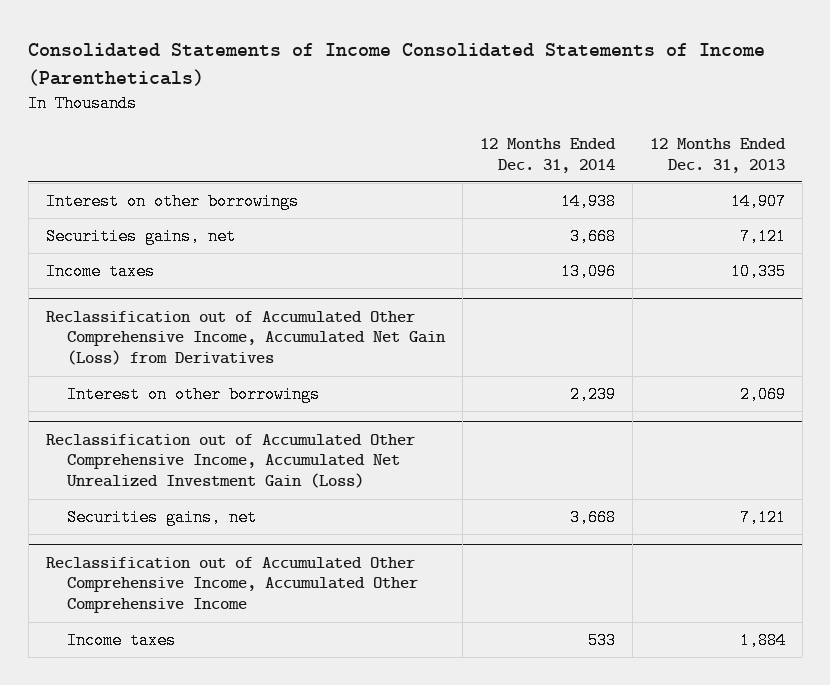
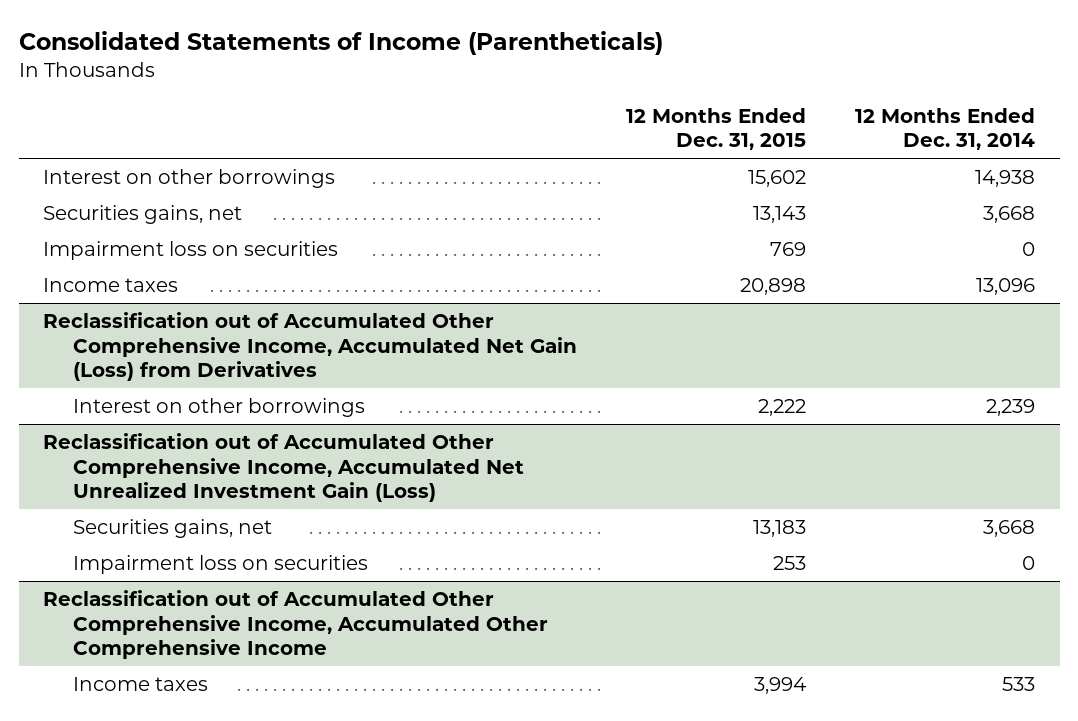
[28,42,766,86] Consolidated Statements of Income Consolidated Statements of Income (Parentheticals) -> [18,31,663,56] Consolidated Statements of Income (Parentheticals)
[649,137,786,173] 12 Months Ended Dec. 31, 2013 -> none
none -> [625,107,806,151] 12 Months Ended Dec. 31, 2015
none -> [43,241,339,261] Impairment loss on securities
none -> [72,555,368,575] Impairment loss on securities

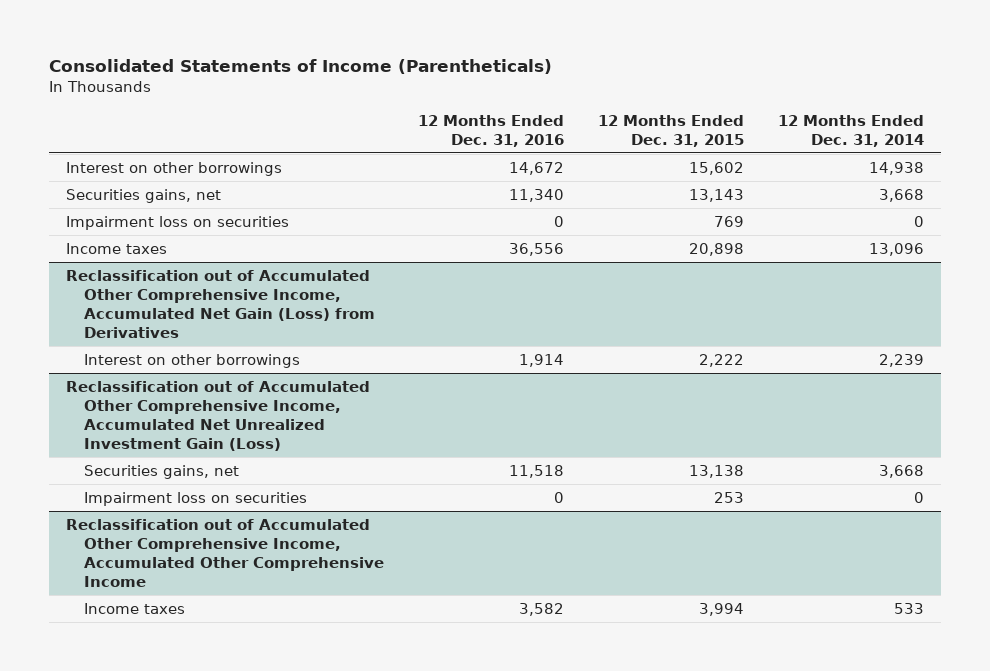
none -> [417,114,564,147] 12 Months Ended Dec. 31, 2016
[752,520,806,538] 13,183 -> [688,464,744,478] 13,138

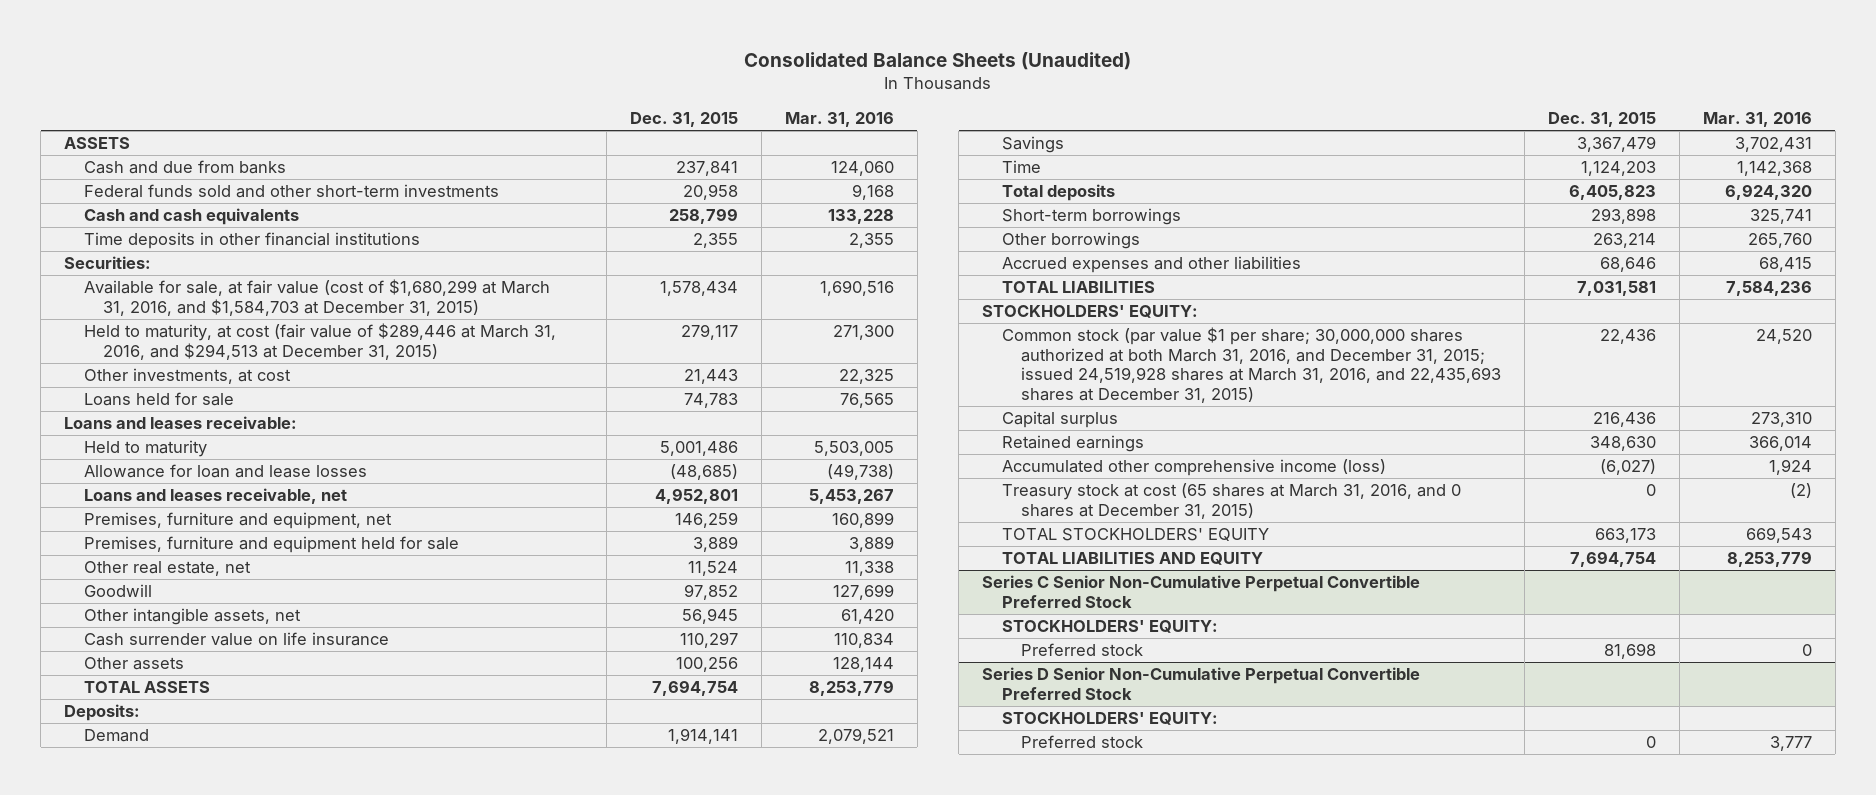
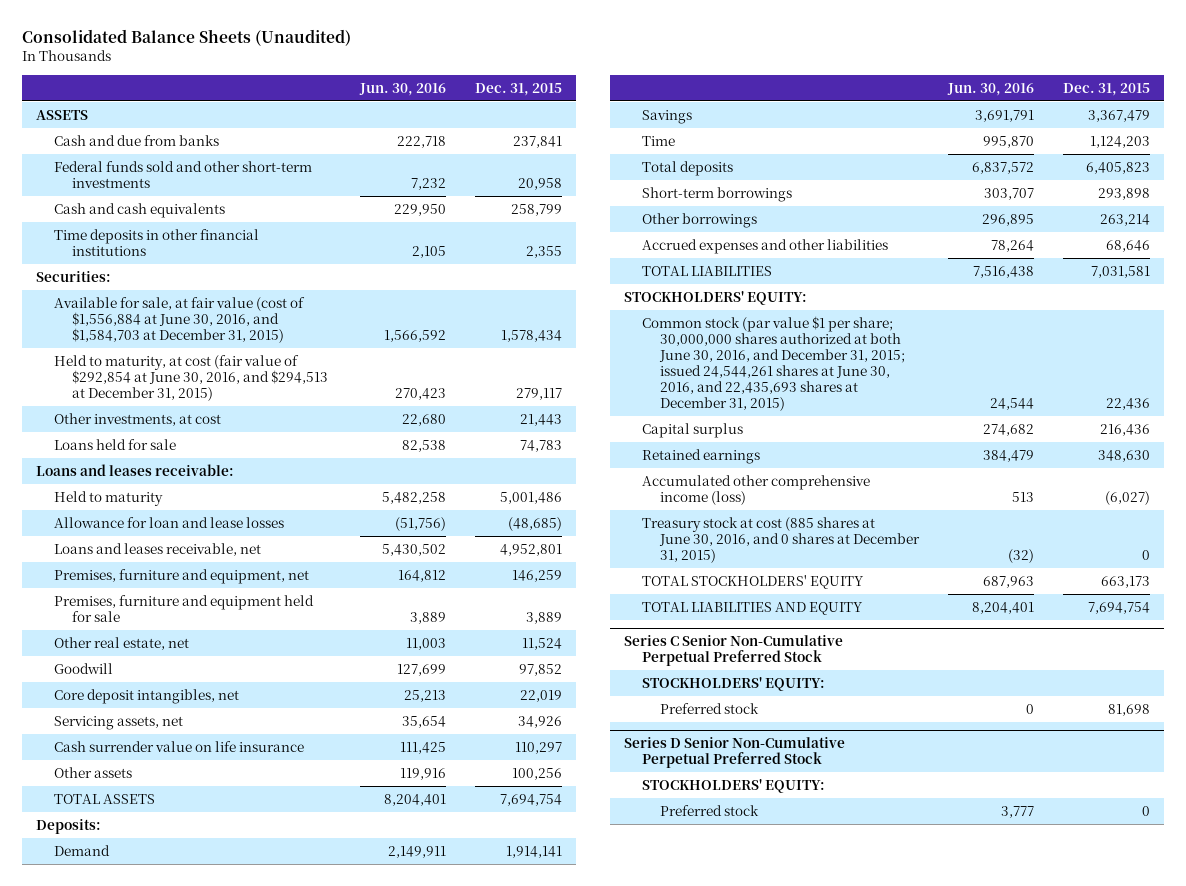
[784,112,894,128] Mar. 31, 2016 -> none
none -> [359,82,447,96] Jun. 30, 2016
[83,279,550,316] Available for sale, at fair value (cost of $1,680,299 at March 31, 2016, and $1,584,703 at December 31, 2015) -> [54,296,306,343] Available for sale, at fair value (cost of $1,556,884 at June 30, 2016, and $1,584,703 at December 31, 2015)
[83,323,556,360] Held to maturity, at cost (fair value of $289,446 at March 31, 2016, and $294,513 at December 31, 2015) -> [54,354,329,401] Held to maturity, at cost (fair value of $292,854 at June 30, 2016, and $294,513 at December 31, 2015)
[83,608,301,626] Other intangible assets, net -> none
none -> [54,688,240,704] Core deposit intangibles, net
none -> [54,715,184,730] Servicing assets, net
[1001,327,1501,403] Common stock (par value $1 per share; 30,000,000 shares authorized at both March 31, 2016, and December 31, 2015; issued 24,519,928 shares at March 31, 2016, and 22,435,693 shares at December 31, 2015) -> [642,315,906,412] Common stock (par value $1 per share; 30,000,000 shares authorized at both June 30, 2016, and December 31, 2015; issued 24,544,261 shares at June 30, 2016, and 22,435,693 shares at December 31, 2015)
[1001,483,1461,519] Treasury stock at cost (65 shares at March 31, 2016, and 0 shares at December 31, 2015) -> [642,516,921,563] Treasury stock at cost (885 shares at June 30, 2016, and 0 shares at December 31, 2015)
[982,575,1421,608] Series C Senior Non-Cumulative Perpetual Convertible Preferred Stock -> [624,634,844,666] Series C Senior Non-Cumulative Perpetual Preferred Stock
[982,667,1421,700] Series D Senior Non-Cumulative Perpetual Convertible Preferred Stock -> [624,736,846,768] Series D Senior Non-Cumulative Perpetual Preferred Stock

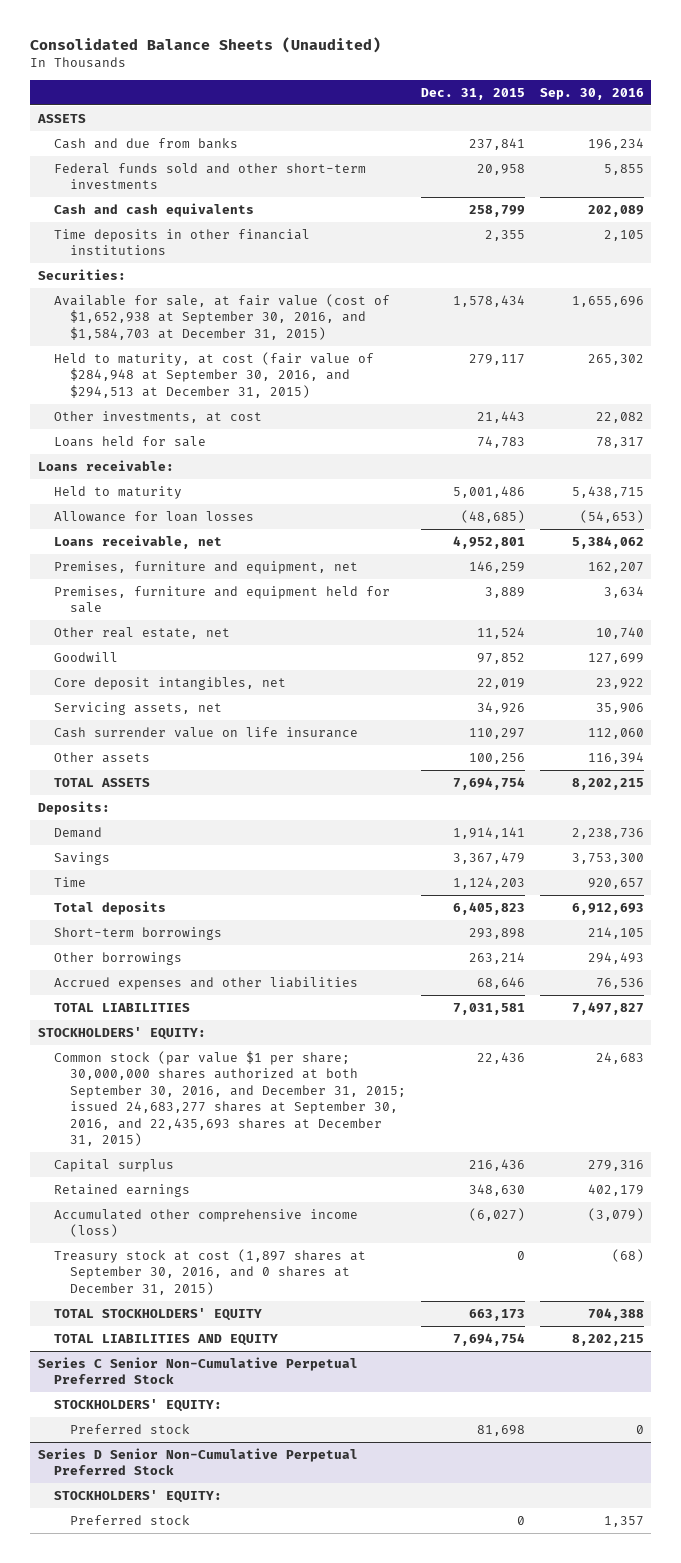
[359,82,447,96] Jun. 30, 2016 -> none
none -> [539,87,644,100] Sep. 30, 2016
[54,296,306,343] Available for sale, at fair value (cost of $1,556,884 at June 30, 2016, and $1,584,703 at December 31, 2015) -> [53,293,390,340] Available for sale, at fair value (cost of $1,652,938 at September 30, 2016, and $1,584,703 at December 31, 2015)
[54,354,329,401] Held to maturity, at cost (fair value of $292,854 at June 30, 2016, and $294,513 at December 31, 2015) -> [53,351,374,398] Held to maturity, at cost (fair value of $284,948 at September 30, 2016, and $294,513 at December 31, 2015)
[36,463,235,476] Loans and leases receivable: -> [37,459,174,471] Loans receivable:
[54,516,285,528] Allowance for loan and lease losses -> [53,510,254,522] Allowance for loan losses
[54,542,262,556] Loans and leases receivable, net -> [53,534,222,549] Loans receivable, net
[642,315,906,412] Common stock (par value $1 per share; 30,000,000 shares authorized at both June 30, 2016, and December 31, 2015; issued 24,544,261 shares at June 30, 2016, and 22,435,693 shares at December 31, 2015) -> [53,1050,407,1147] Common stock (par value $1 per share; 30,000,000 shares authorized at both September 30, 2016, and December 31, 2015; issued 24,683,277 shares at September 30, 2016, and 22,435,693 shares at December 31, 2015)
[642,516,921,563] Treasury stock at cost (885 shares at June 30, 2016, and 0 shares at December 31, 2015) -> [53,1248,366,1295] Treasury stock at cost (1,897 shares at September 30, 2016, and 0 shares at December 31, 2015)

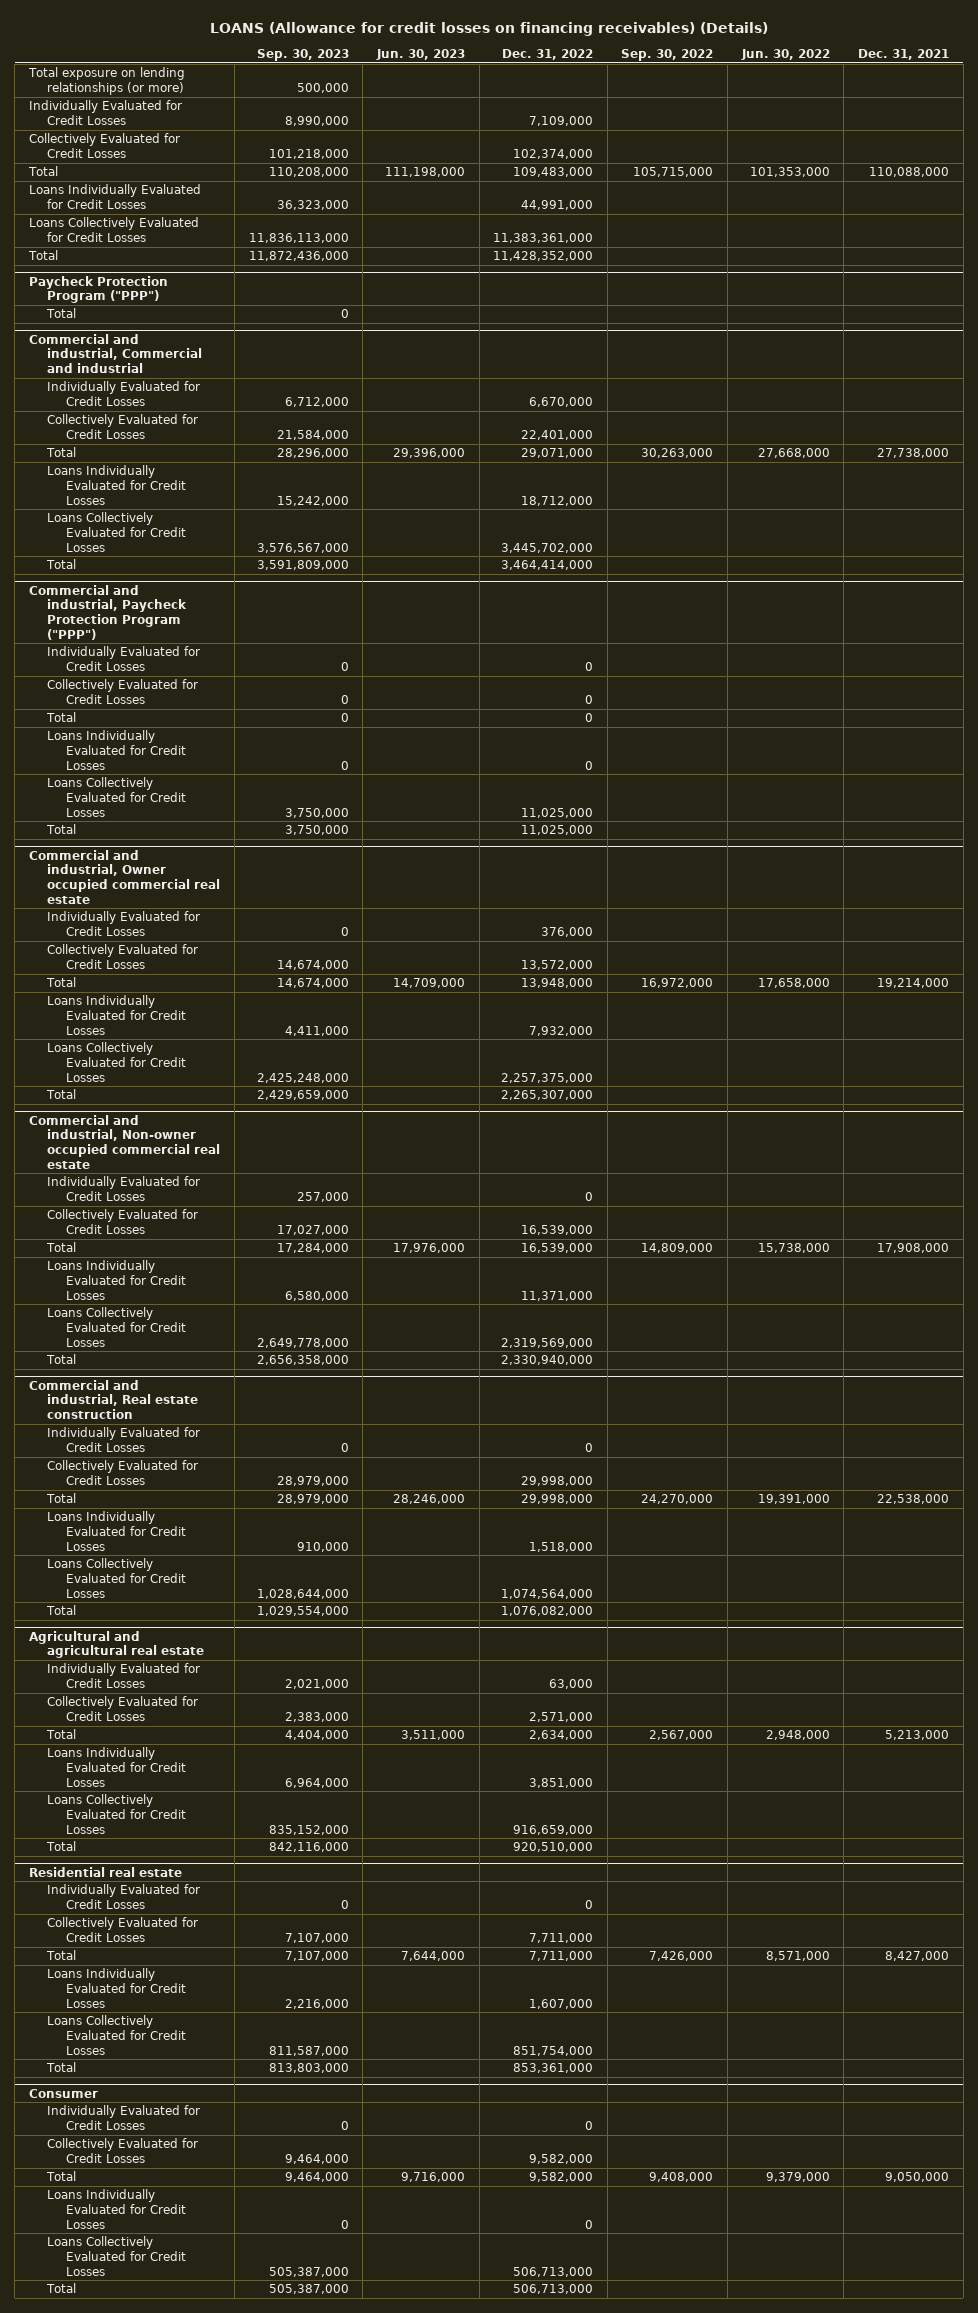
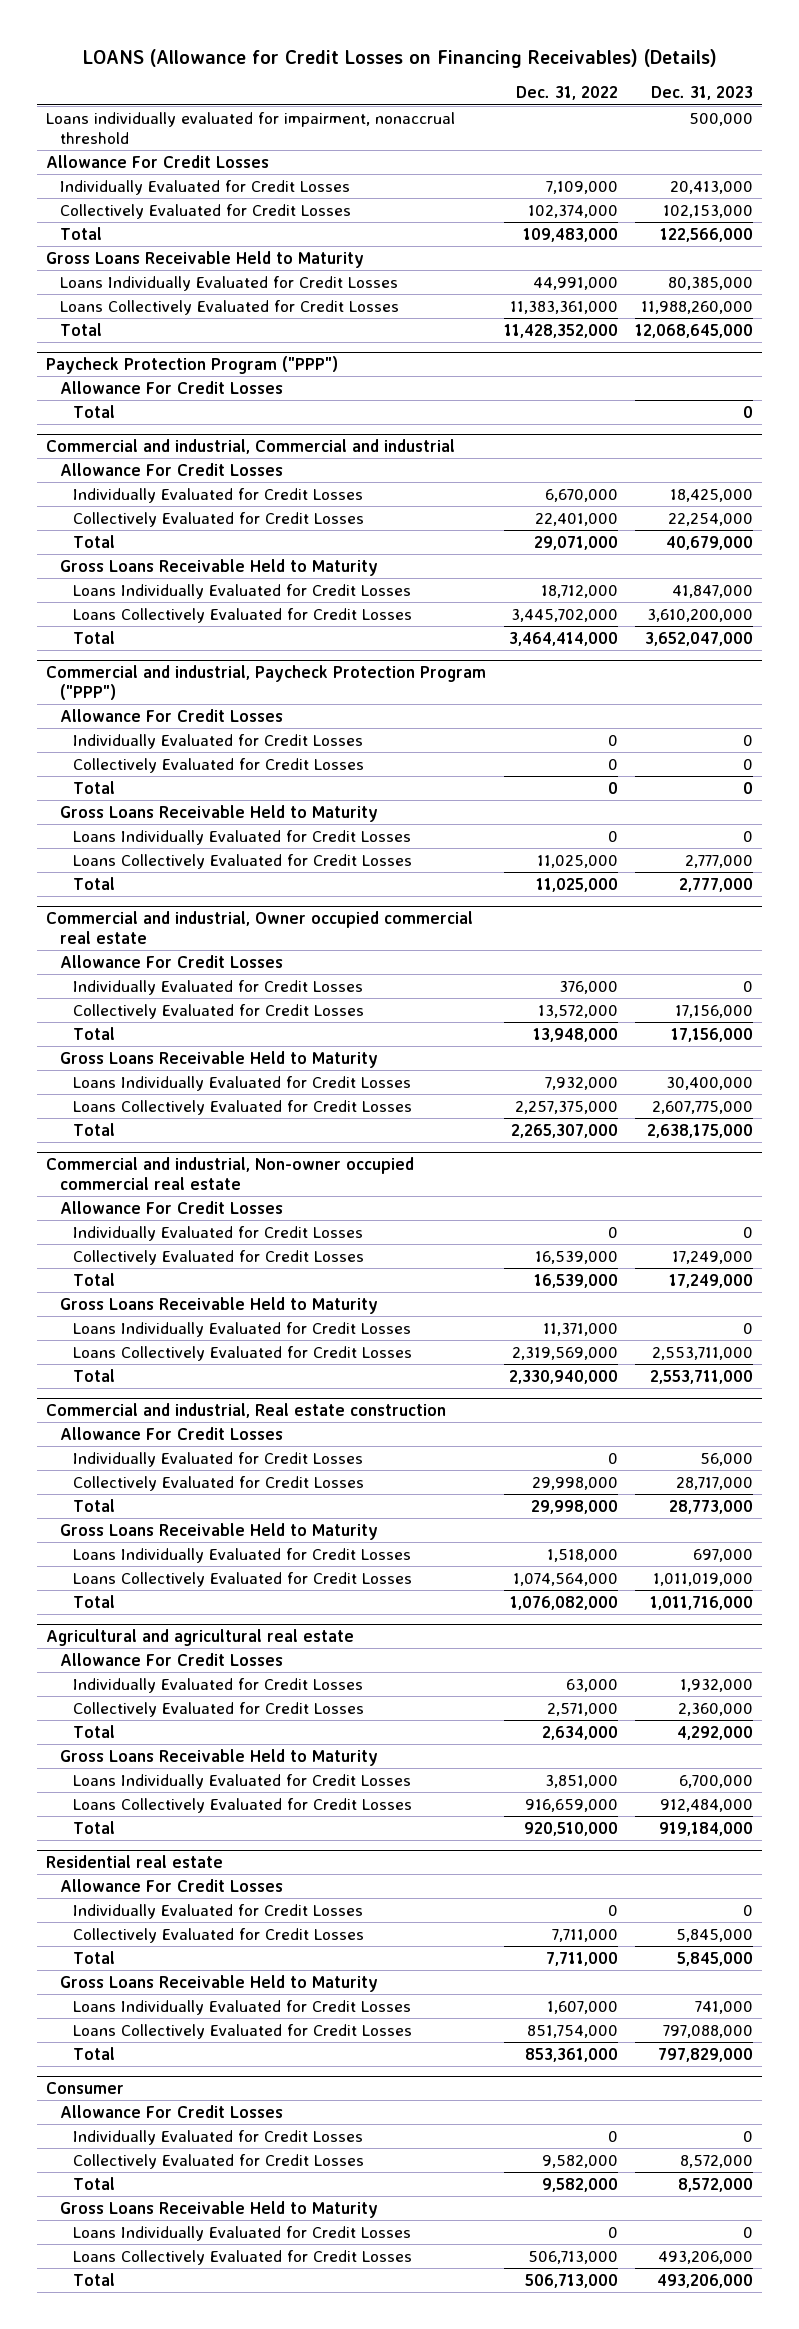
[210,21,769,36] LOANS (Allowance for credit losses on financing receivables) (Details) -> [82,48,717,68] LOANS (Allowance for Credit Losses on Financing Receivables) (Details)
[256,48,349,61] Sep. 30, 2023 -> none
[375,48,465,60] Jun. 30, 2023 -> none
[621,48,714,61] Sep. 30, 2022 -> none
[740,48,830,60] Jun. 30, 2022 -> none
[858,48,950,60] Dec. 31, 2021 -> none
none -> [651,86,754,101] Dec. 31, 2023
[27,67,185,95] Total exposure on lending relationships (or more) -> [45,111,455,145] Loans individually evaluated for impairment, nonaccrual threshold
none -> [45,154,269,168] Allowance For Credit Losses
none -> [45,250,364,268] Gross Loans Receivable Held to Maturity
none -> [59,380,283,394] Allowance For Credit Losses
none -> [59,462,283,476] Allowance For Credit Losses
none -> [59,558,378,576] Gross Loans Receivable Held to Maturity
none -> [59,708,283,722] Allowance For Credit Losses
none -> [59,804,378,822] Gross Loans Receivable Held to Maturity
none -> [59,954,283,968] Allowance For Credit Losses
none -> [59,1050,378,1068] Gross Loans Receivable Held to Maturity
none -> [59,1200,283,1214] Allowance For Credit Losses
none -> [59,1296,378,1314] Gross Loans Receivable Held to Maturity
none -> [59,1426,283,1440] Allowance For Credit Losses
none -> [59,1522,378,1540] Gross Loans Receivable Held to Maturity
none -> [59,1652,283,1666] Allowance For Credit Losses
none -> [59,1748,378,1766] Gross Loans Receivable Held to Maturity
none -> [59,1878,283,1892] Allowance For Credit Losses
none -> [59,1974,378,1992] Gross Loans Receivable Held to Maturity
none -> [59,2104,283,2118] Allowance For Credit Losses
none -> [59,2200,378,2218] Gross Loans Receivable Held to Maturity

